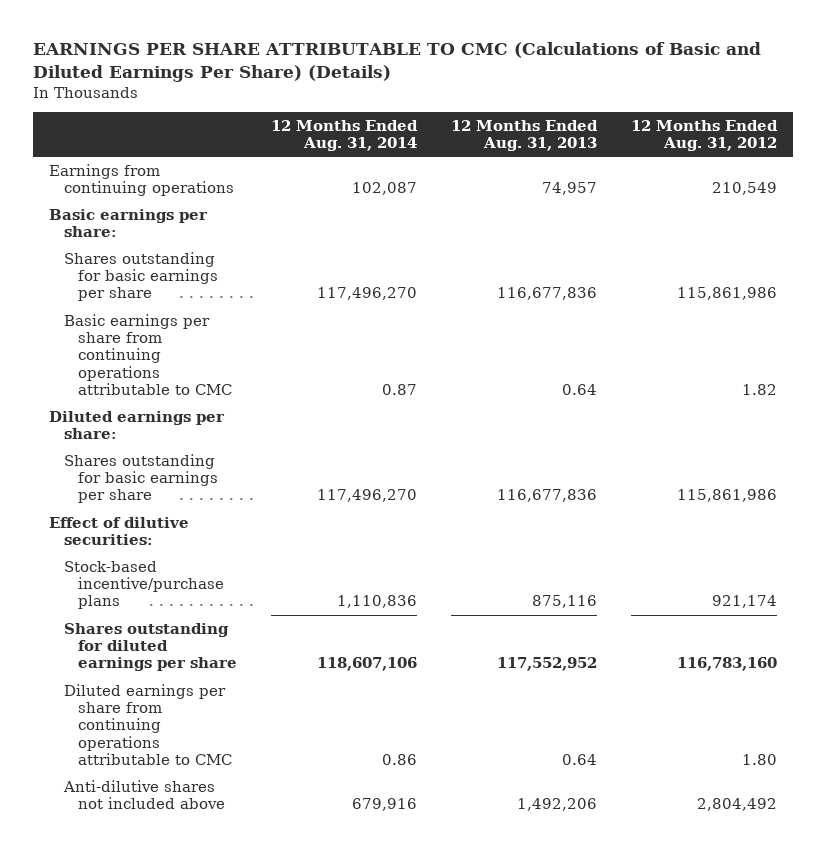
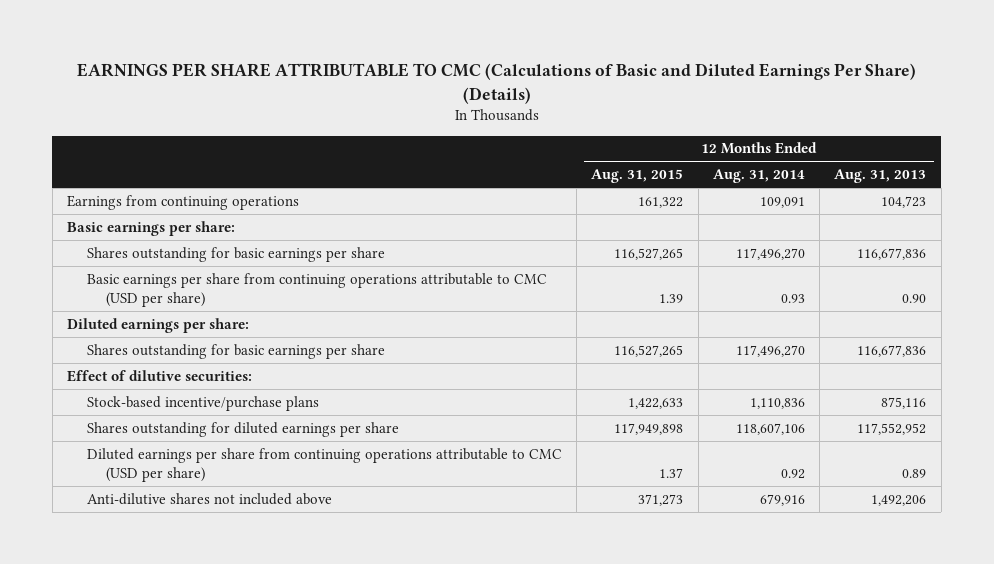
[630,119,778,152] 12 Months Ended Aug. 31, 2012 -> none
none -> [591,169,684,184] Aug. 31, 2015
[352,182,418,196] 102,087 -> [759,196,805,208] 109,091
[541,182,597,196] 74,957 -> [881,195,927,208] 104,723
[63,313,233,395] Basic earnings per share from continuing operations attributable to CMC -> [86,272,547,308] Basic earnings per share from continuing operations attributable to CMC (USD per share)
[382,383,418,395] 0.87 -> [780,294,805,304] 0.93
[561,383,597,395] 0.64 -> [902,294,927,304] 0.90
[63,683,233,765] Diluted earnings per share from continuing operations attributable to CMC -> [86,447,562,483] Diluted earnings per share from continuing operations attributable to CMC (USD per share)
[382,753,418,765] 0.86 -> [780,469,805,480] 0.92
[561,753,597,765] 0.64 -> [902,469,927,479] 0.89

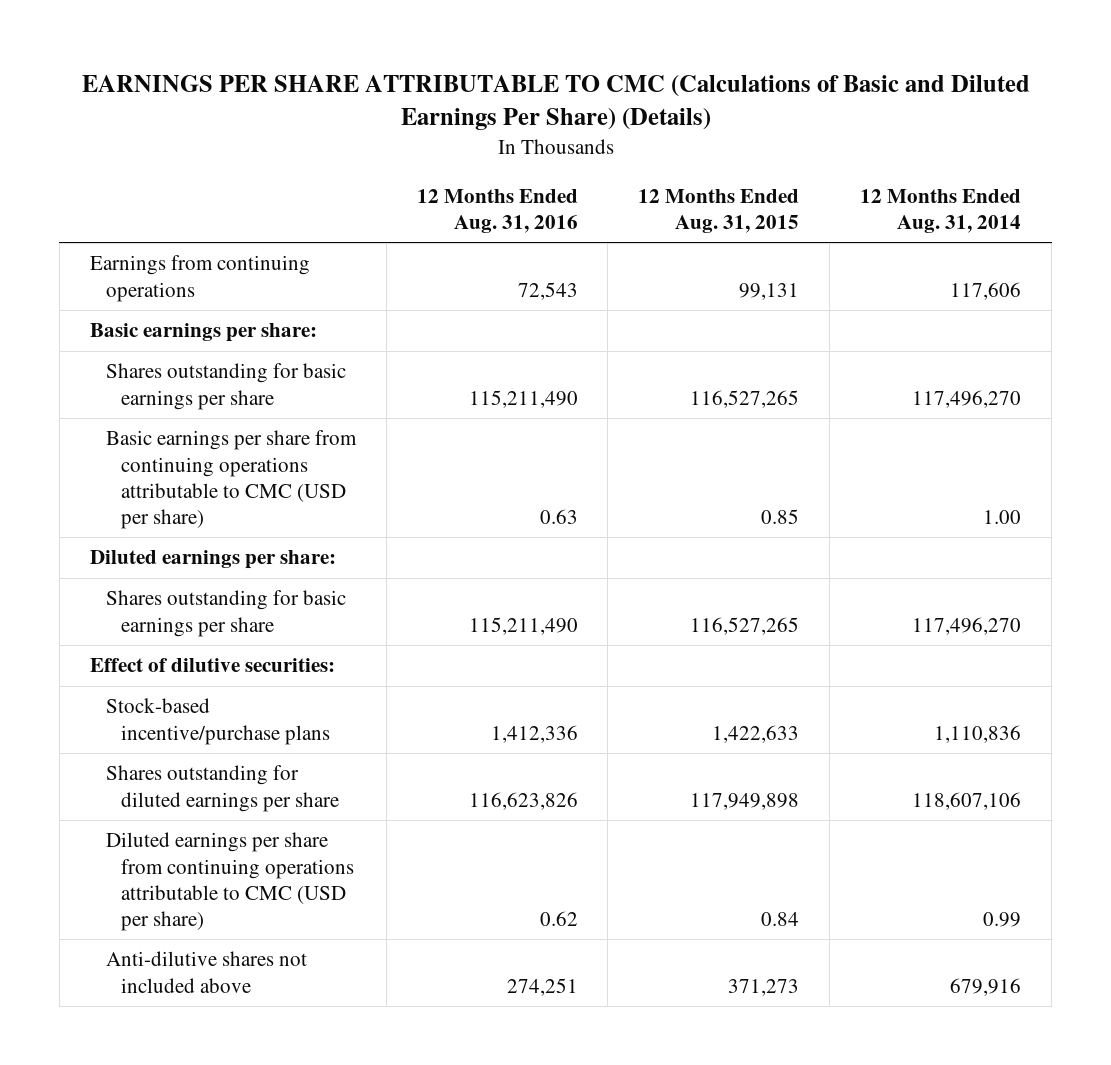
[834,169,927,184] Aug. 31, 2013 -> none
none -> [416,188,578,233] 12 Months Ended Aug. 31, 2016
[638,196,684,208] 161,322 -> [739,282,800,300] 99,131
[759,196,805,208] 109,091 -> [950,281,1022,300] 117,606
[659,294,684,304] 1.39 -> [761,508,800,524] 0.85
[780,294,805,304] 0.93 -> [983,509,1022,524] 1.00
[659,468,684,479] 1.37 -> [761,911,800,926] 0.84
[780,469,805,480] 0.92 -> [983,911,1022,927] 0.99

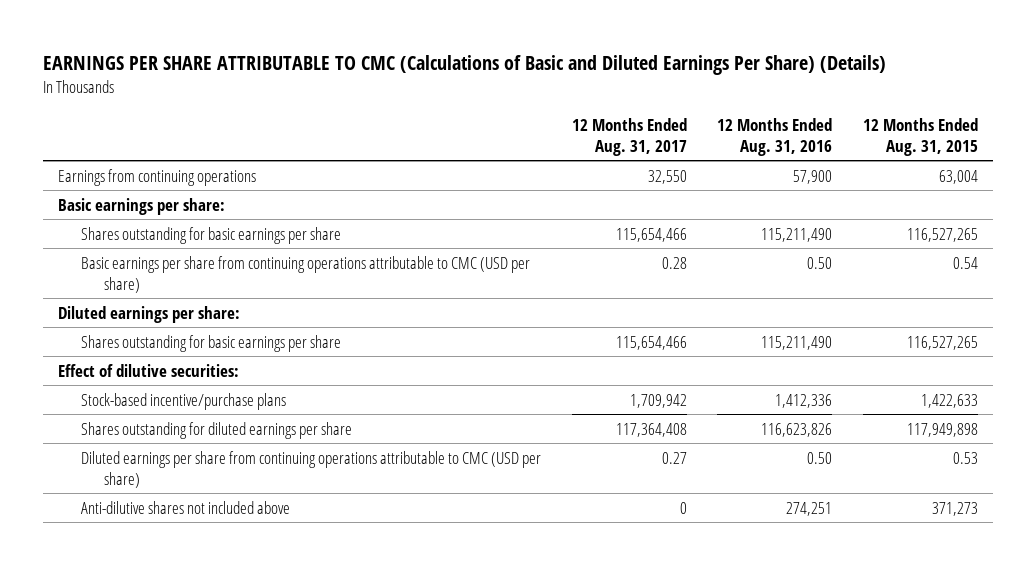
[860,188,1022,233] 12 Months Ended Aug. 31, 2014 -> none
none -> [571,117,687,156] 12 Months Ended Aug. 31, 2017
[517,281,578,300] 72,543 -> [793,169,833,184] 57,900
[739,282,800,300] 99,131 -> [938,169,978,184] 63,004
[539,508,578,524] 0.63 -> [807,256,833,269] 0.50
[761,508,800,524] 0.85 -> [952,256,978,269] 0.54
[539,910,578,926] 0.62 -> [807,451,833,464] 0.50
[761,911,800,926] 0.84 -> [952,451,978,464] 0.53

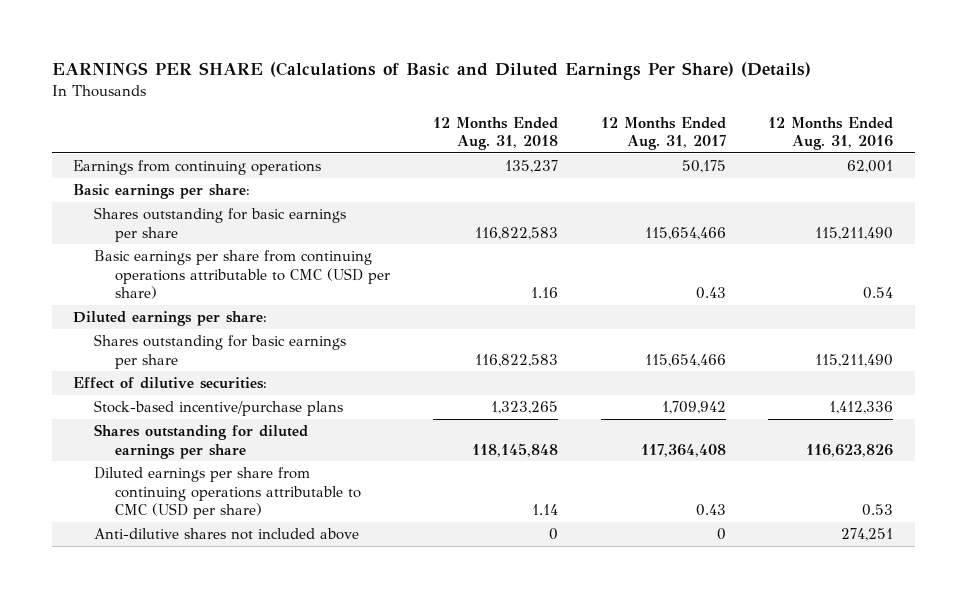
[42,54,886,75] EARNINGS PER SHARE ATTRIBUTABLE TO CMC (Calculations of Basic and Diluted Earnings Per Share) (Details) -> [52,62,812,81] EARNINGS PER SHARE (Calculations of Basic and Diluted Earnings Per Share) (Details)
[862,117,978,156] 12 Months Ended Aug. 31, 2015 -> none
none -> [432,116,558,151] 12 Months Ended Aug. 31, 2018
[647,169,687,184] 32,550 -> [681,160,726,174] 50,175
[793,169,833,184] 57,900 -> [847,160,894,174] 62,001
[661,256,687,269] 0.28 -> [695,286,726,299] 0.43
[807,256,833,269] 0.50 -> [863,286,894,299] 0.54
[661,451,687,464] 0.27 -> [695,503,726,516] 0.43
[807,451,833,464] 0.50 -> [862,503,894,516] 0.53

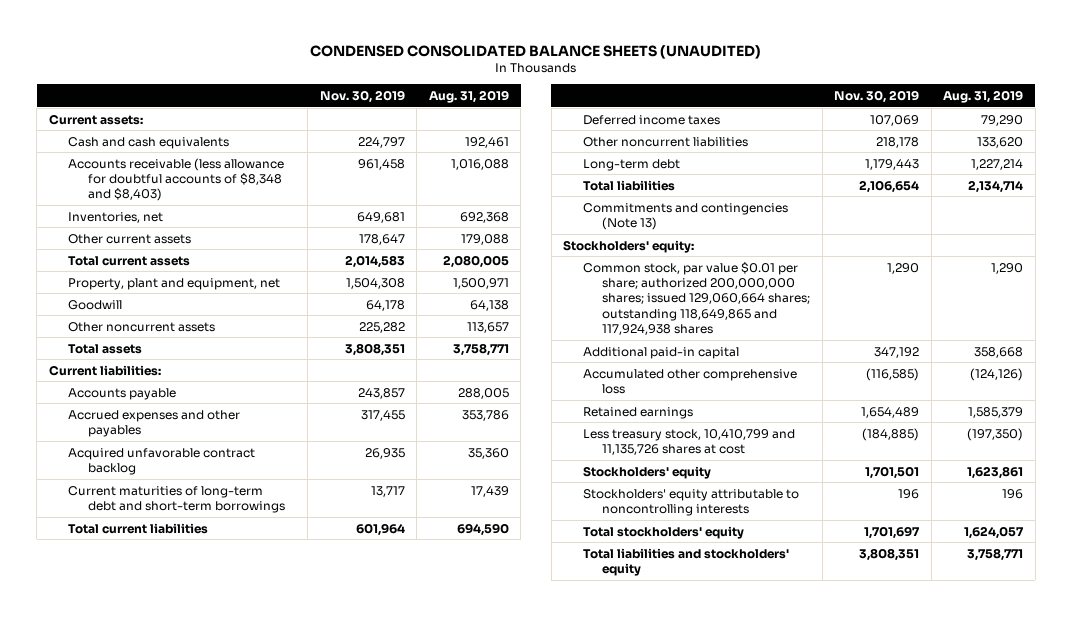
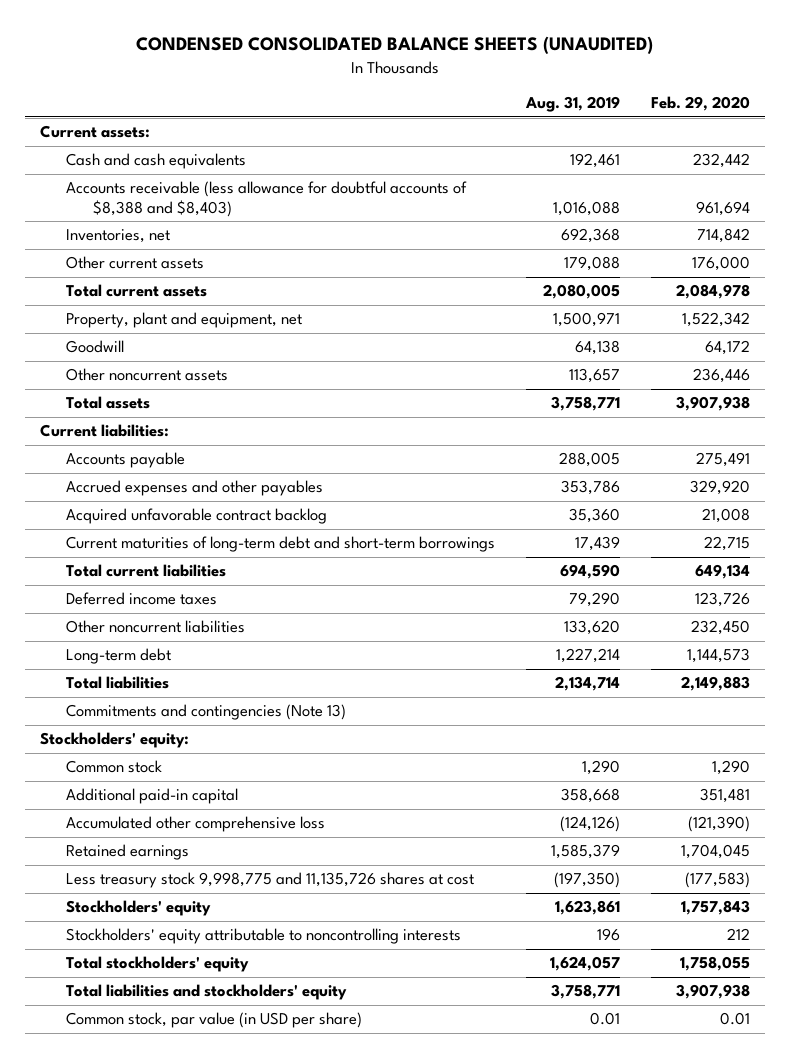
[319,89,405,103] Nov. 30, 2019 -> none
none -> [650,96,750,112] Feb. 29, 2020
[68,157,285,202] Accounts receivable (less allowance for doubtful accounts of $8,348 and $8,403) -> [66,181,468,217] Accounts receivable (less allowance for doubtful accounts of $8,388 and $8,403)
[582,261,811,335] Common stock, par value $0.01 per share; authorized 200,000,000 shares; issued 129,060,664 shares; outstanding 118,649,865 and 117,924,938 shares -> [66,760,163,774] Common stock
[582,428,795,455] Less treasury stock, 10,410,799 and 11,135,726 shares at cost -> [66,872,475,889] Less treasury stock 9,998,775 and 11,135,726 shares at cost
none -> [66,1012,363,1029] Common stock, par value (in USD per share)

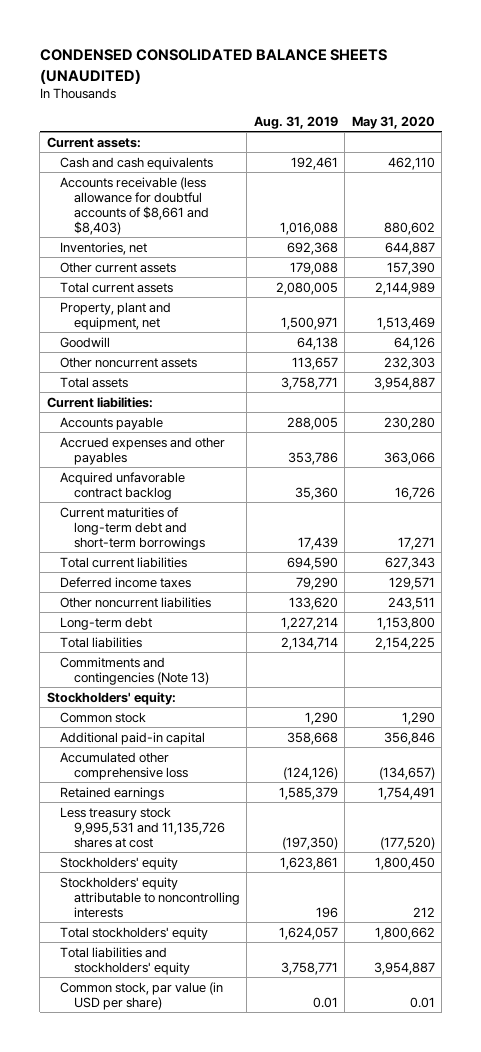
[650,96,750,112] Feb. 29, 2020 -> none
none -> [351,116,435,130] May 31, 2020
[66,181,468,217] Accounts receivable (less allowance for doubtful accounts of $8,388 and $8,403) -> [60,176,209,236] Accounts receivable (less allowance for doubtful accounts of $8,661 and $8,403)
[66,872,475,889] Less treasury stock 9,998,775 and 11,135,726 shares at cost -> [60,806,225,848] Less treasury stock 9,995,531 and 11,135,726 shares at cost

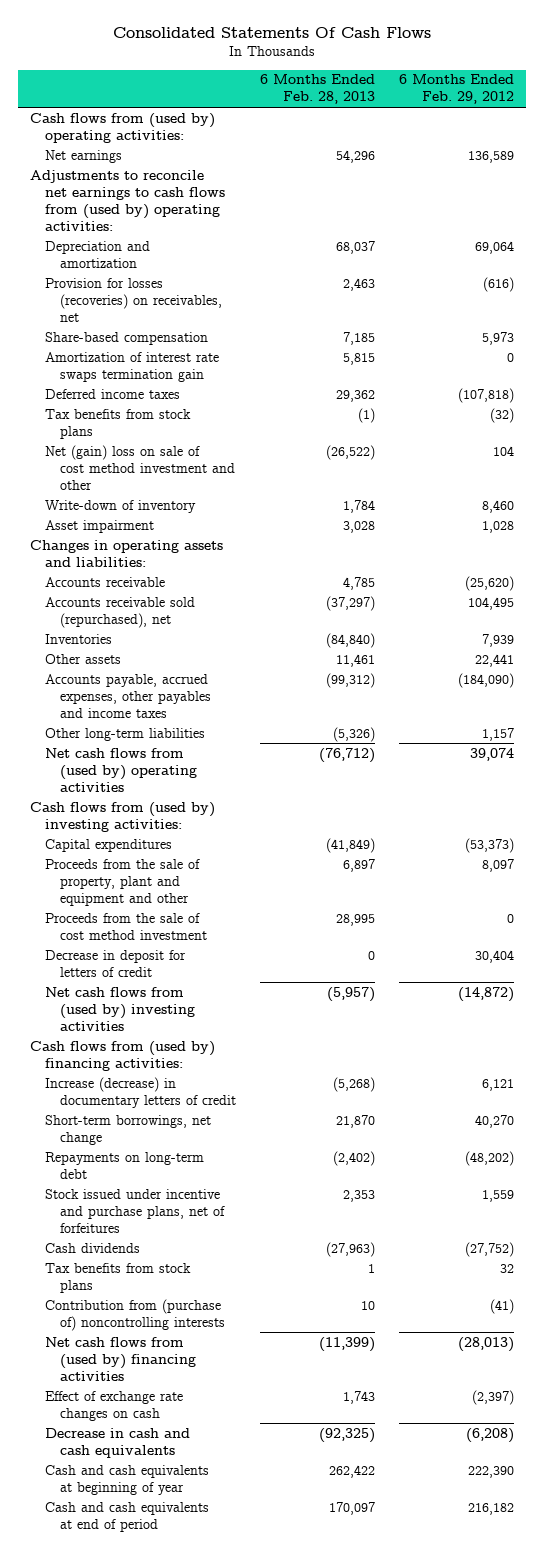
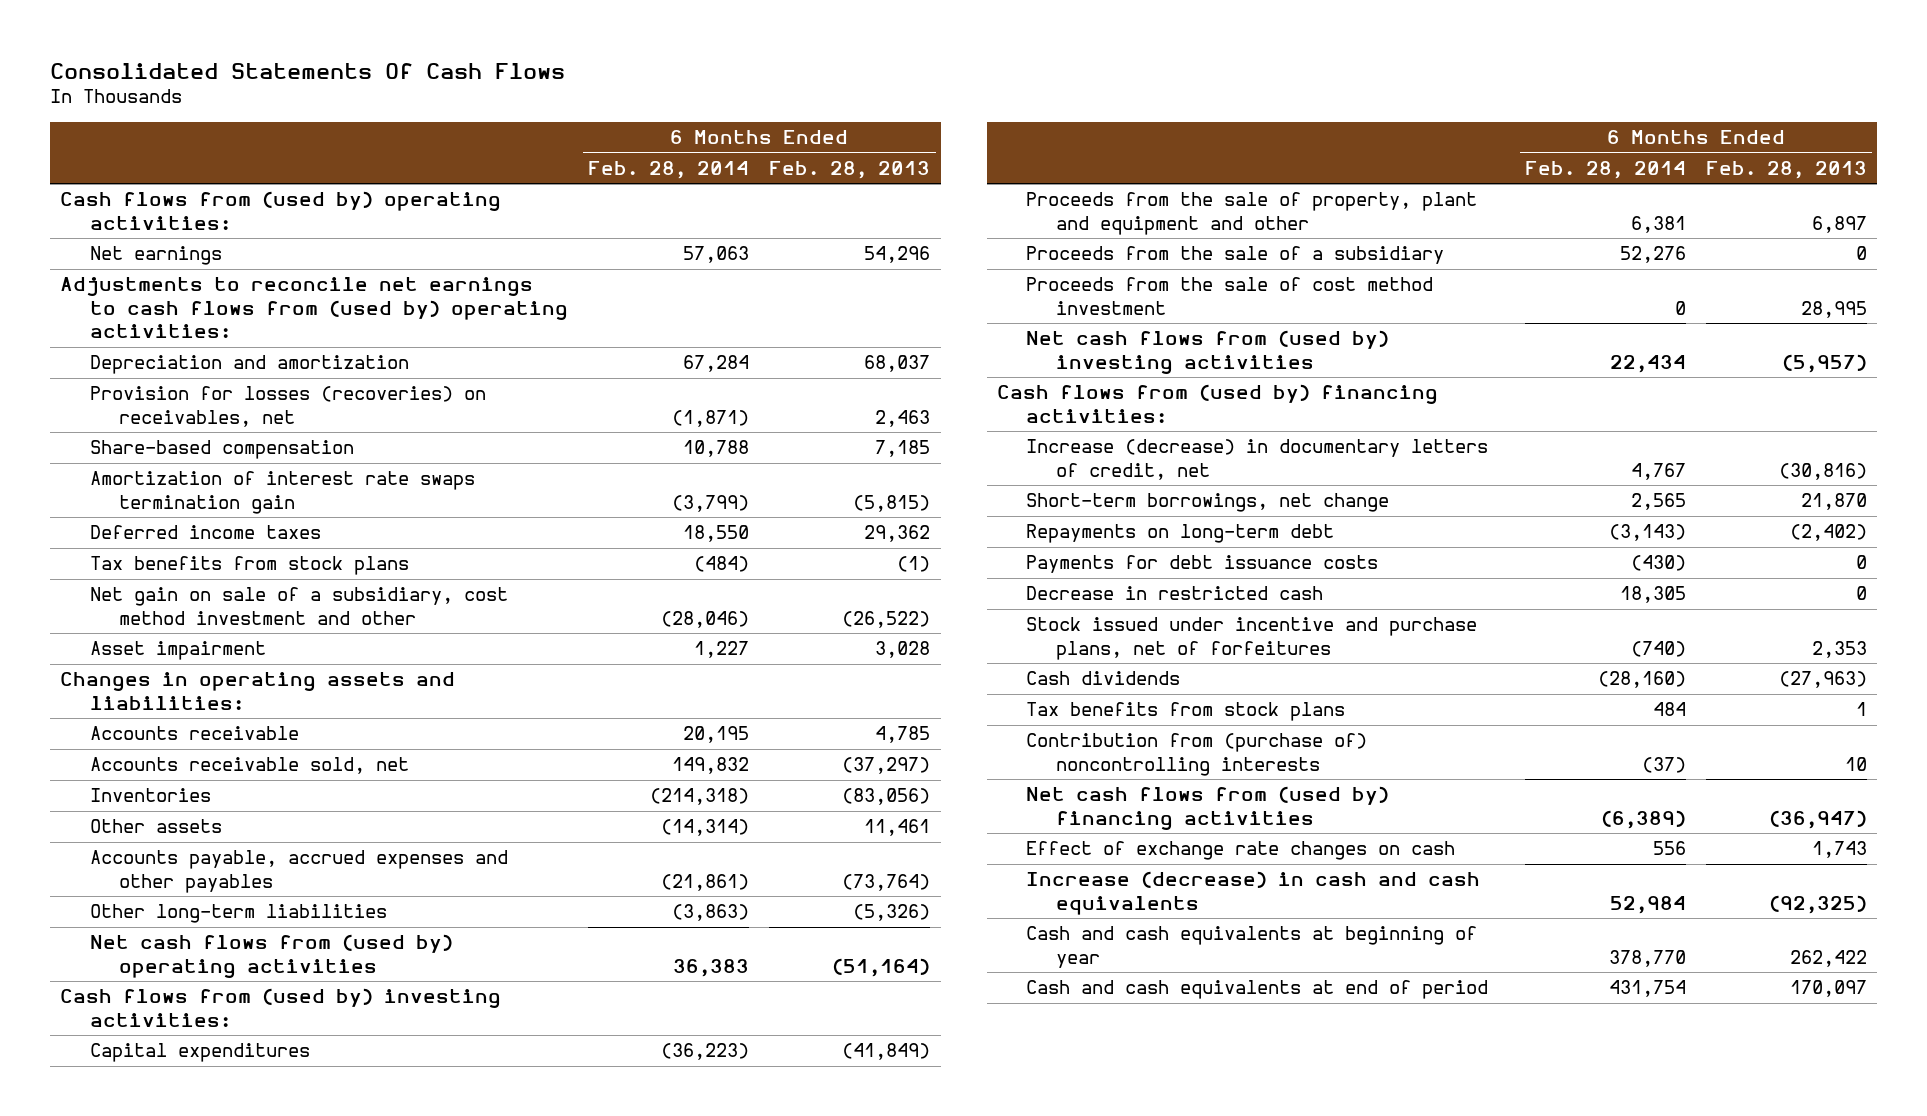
[399,74,515,105] 6 Months Ended Feb. 29, 2012 -> none
none -> [588,160,750,179] Feb. 28, 2014
[342,352,375,365] 5,815 -> [853,494,931,512] (5,815)
[44,499,196,513] Write-down of inventory -> none
[44,444,235,490] Net (gain) loss on sale of cost method investment and other -> [89,587,508,625] Net gain on sale of a subsidiary, cost method investment and other
[44,596,195,628] Accounts receivable sold (repurchased), net -> [89,757,409,775] Accounts receivable sold, net
[325,632,375,648] (84,840) -> [842,788,931,806] (83,056)
[44,673,211,718] Accounts payable, accrued expenses, other payables and income taxes -> [89,850,508,893] Accounts payable, accrued expenses and other payables
[325,672,375,688] (99,312) -> [842,873,931,891] (73,764)
[318,747,375,763] (76,712) -> [832,957,931,977] (51,164)
none -> [1026,246,1445,265] Proceeds from the sale of a subsidiary
[44,949,186,977] Decrease in deposit for letters of credit -> none
[44,1076,236,1108] Increase (decrease) in documentary letters of credit -> [1026,439,1489,480] Increase (decrease) in documentary letters of credit, net
[332,1076,375,1092] (5,268) -> [1779,462,1868,480] (30,816)
none -> [1026,555,1379,574] Payments for debt issuance costs
none -> [1026,586,1324,601] Decrease in restricted cash
[318,1336,375,1352] (11,399) -> [1769,809,1868,829] (36,947)
[44,1427,190,1458] Decrease in cash and cash equivalents -> [1026,871,1481,915] Increase (decrease) in cash and cash equivalents

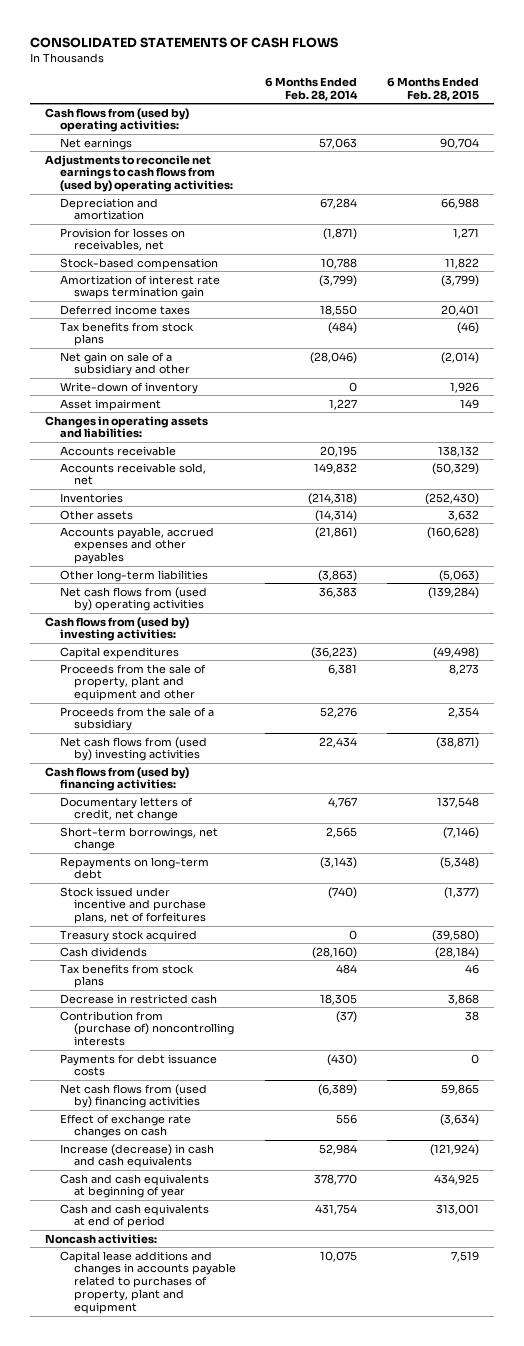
[50,62,566,79] Consolidated Statements Of Cash Flows -> [30,37,339,49] CONSOLIDATED STATEMENTS OF CASH FLOWS
[769,160,931,179] Feb. 28, 2013 -> none
none -> [386,76,479,101] 6 Months Ended Feb. 28, 2015
[89,386,486,427] Provision for losses (recoveries) on receivables, net -> [59,227,185,252] Provision for losses on receivables, net
[89,440,354,460] Share-based compensation -> [59,257,218,270] Stock-based compensation
[89,587,508,625] Net gain on sale of a subsidiary, cost method investment and other -> [59,351,191,377] Net gain on sale of a subsidiary and other
none -> [59,381,198,394] Write-down of inventory
[1026,277,1434,315] Proceeds from the sale of cost method investment -> none
[1026,439,1489,480] Increase (decrease) in documentary letters of credit, net -> [59,796,193,822] Documentary letters of credit, net change
none -> [59,929,197,942] Treasury stock acquired
[1026,586,1324,601] Decrease in restricted cash -> [59,993,217,1004] Decrease in restricted cash
[1026,555,1379,574] Payments for debt issuance costs -> [59,1053,217,1077] Payments for debt issuance costs
none -> [45,1233,158,1244] Noncash activities:
none -> [59,1250,237,1315] Capital lease additions and changes in accounts payable related to purchases of property, plant and equipment

